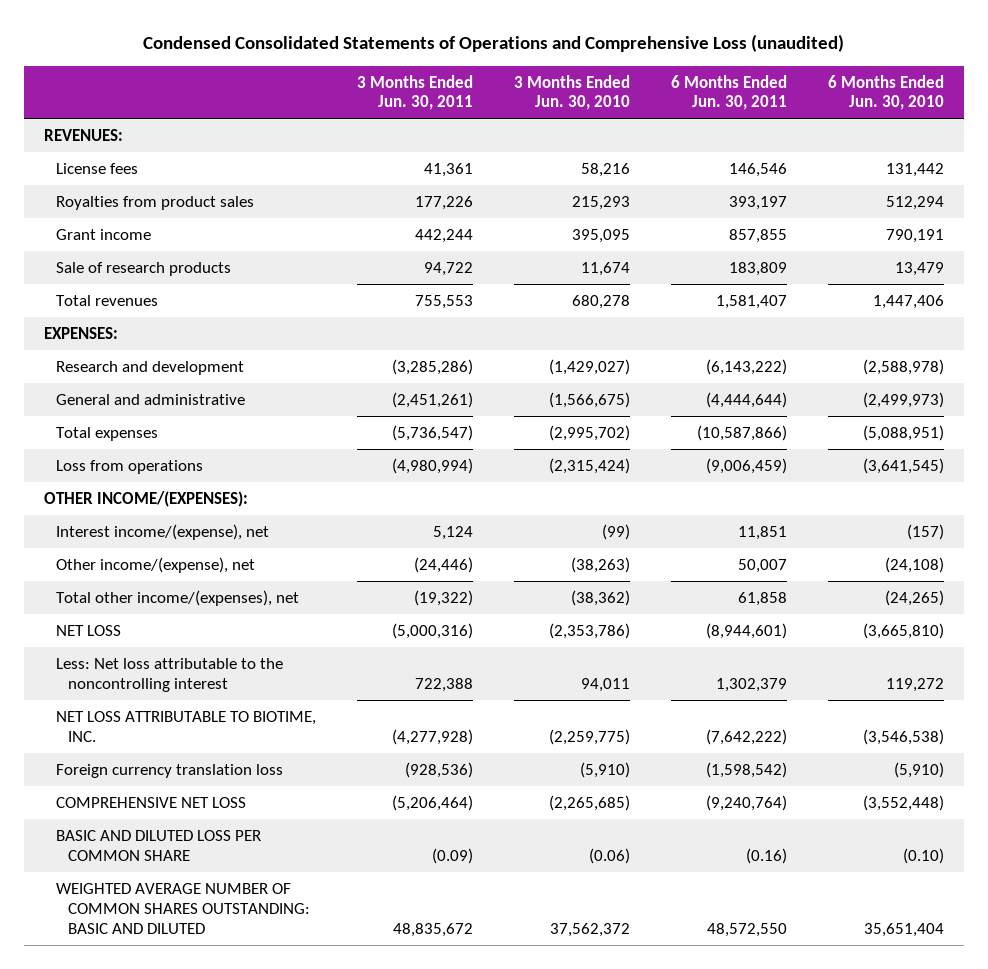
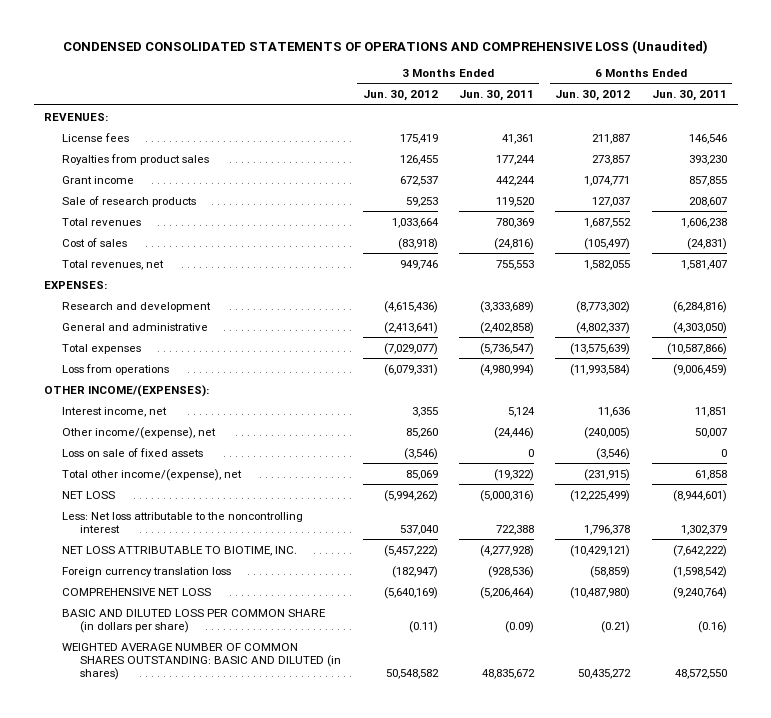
[142,34,844,53] Condensed Consolidated Statements of Operations and Comprehensive Loss (unaudited) -> [62,40,708,55] CONDENSED CONSOLIDATED STATEMENTS OF OPERATIONS AND COMPREHENSIVE LOSS (Unaudited)
[513,74,630,111] 3 Months Ended Jun. 30, 2010 -> none
[827,74,944,111] 6 Months Ended Jun. 30, 2010 -> none
none -> [362,90,438,102] Jun. 30, 2012
none -> [555,90,631,102] Jun. 30, 2012
[414,195,473,210] 177,226 -> [495,154,535,165] 177,244
[728,195,787,210] 393,197 -> [688,154,727,165] 393,230
[423,261,473,276] 94,722 -> [495,196,534,207] 119,520
[728,261,787,276] 183,809 -> [688,196,727,207] 208,607
[414,294,473,309] 755,553 -> [495,217,534,228] 780,369
[715,294,787,309] 1,581,407 -> [680,217,727,228] 1,606,238
none -> [62,237,128,247] Cost of sales
none -> [62,259,165,270] Total revenues, net
[391,358,473,375] (3,285,286) -> [479,300,534,313] (3,333,689)
[705,358,787,375] (6,143,222) -> [672,300,727,313] (6,284,816)
[391,391,473,408] (2,451,261) -> [479,321,534,334] (2,402,858)
[705,391,787,408] (4,444,644) -> [672,321,727,334] (4,303,050)
[55,523,269,540] Interest income/(expense), net -> [62,406,168,417] Interest income, net
none -> [62,447,204,457] Loss on sale of fixed assets
[55,589,299,606] Total other income/(expenses), net -> [62,468,243,481] Total other income/(expense), net
[55,829,261,861] BASIC AND DILUTED LOSS PER COMMON SHARE -> [62,608,327,633] BASIC AND DILUTED LOSS PER COMMON SHARE (in dollars per share)
[55,882,310,934] WEIGHTED AVERAGE NUMBER OF COMMON SHARES OUTSTANDING: BASIC AND DILUTED -> [62,642,342,681] WEIGHTED AVERAGE NUMBER OF COMMON SHARES OUTSTANDING: BASIC AND DILUTED (in shares)

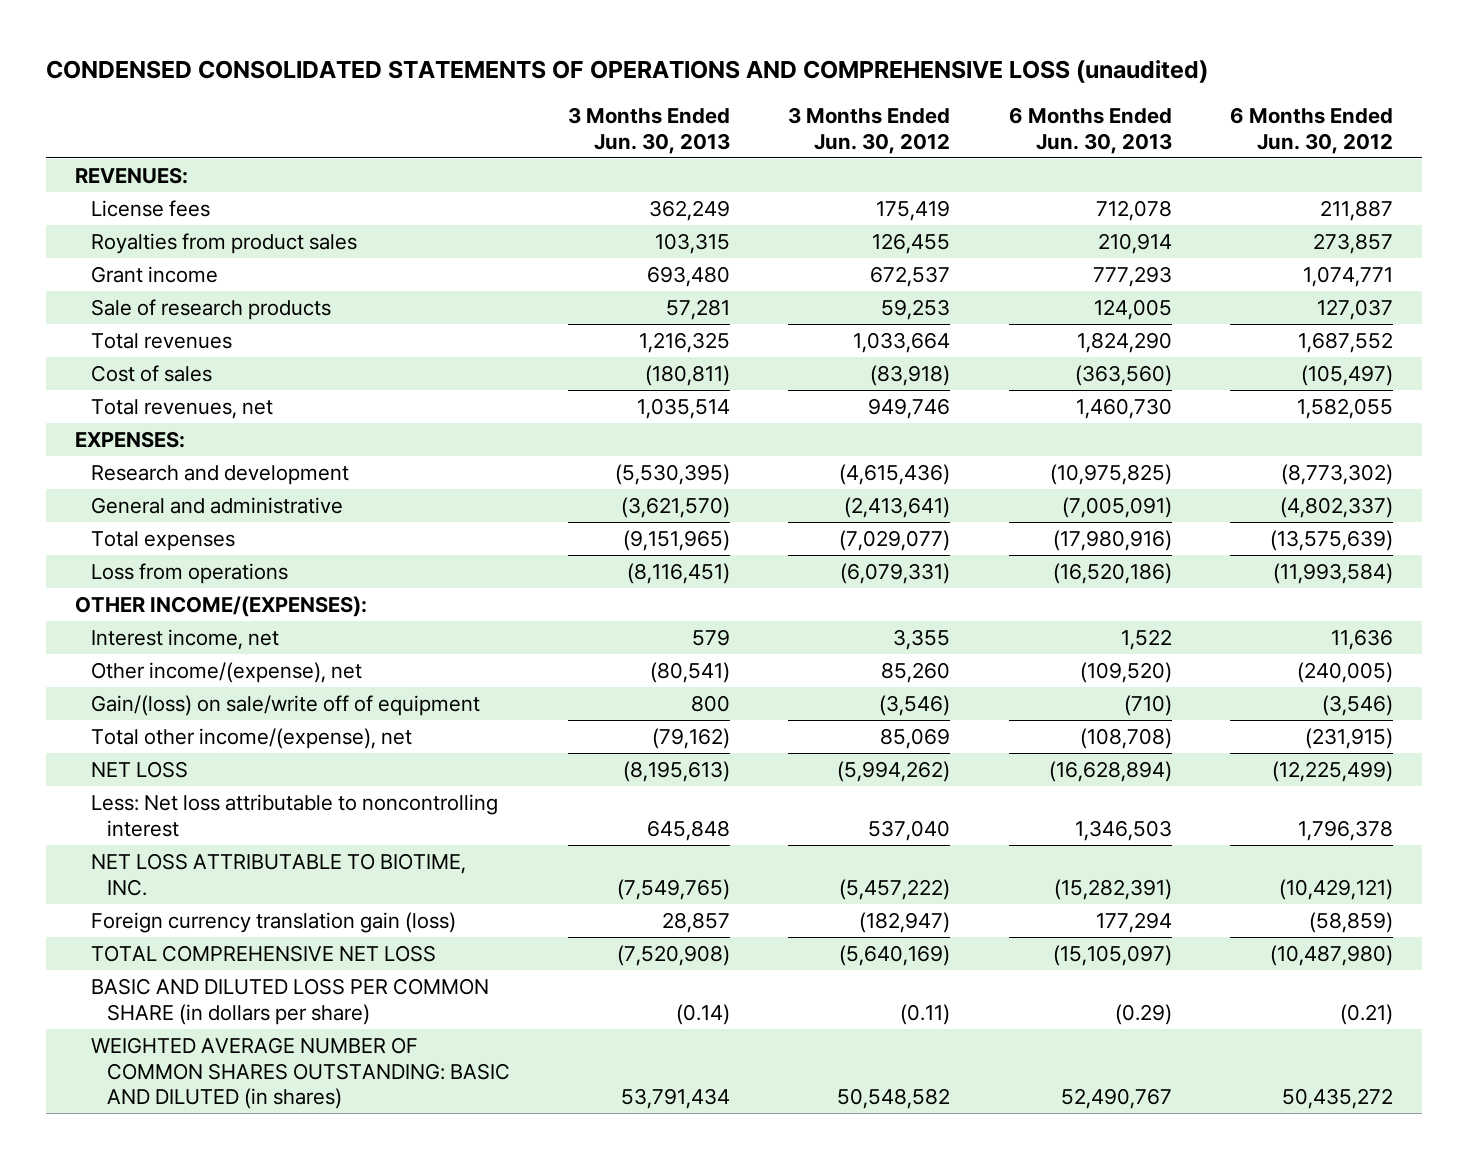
[62,40,708,55] CONDENSED CONSOLIDATED STATEMENTS OF OPERATIONS AND COMPREHENSIVE LOSS (Unaudited) -> [46,60,1209,84] CONDENSED CONSOLIDATED STATEMENTS OF OPERATIONS AND COMPREHENSIVE LOSS (unaudited)
[458,90,534,102] Jun. 30, 2011 -> none
[651,90,727,102] Jun. 30, 2011 -> none
none -> [568,107,731,154] 3 Months Ended Jun. 30, 2013
none -> [1008,107,1172,154] 6 Months Ended Jun. 30, 2013
[62,447,204,457] Loss on sale of fixed assets -> [91,694,481,716] Gain/(loss) on sale/write off of equipment
[62,511,304,533] Less: Net loss attributable to the noncontrolling interest -> [91,793,499,837] Less: Net loss attributable to noncontrolling interest
[62,566,232,577] Foreign currency translation loss -> [91,911,457,933] Foreign currency translation gain (loss)
[62,587,212,596] COMPREHENSIVE NET LOSS -> [91,944,437,962] TOTAL COMPREHENSIVE NET LOSS

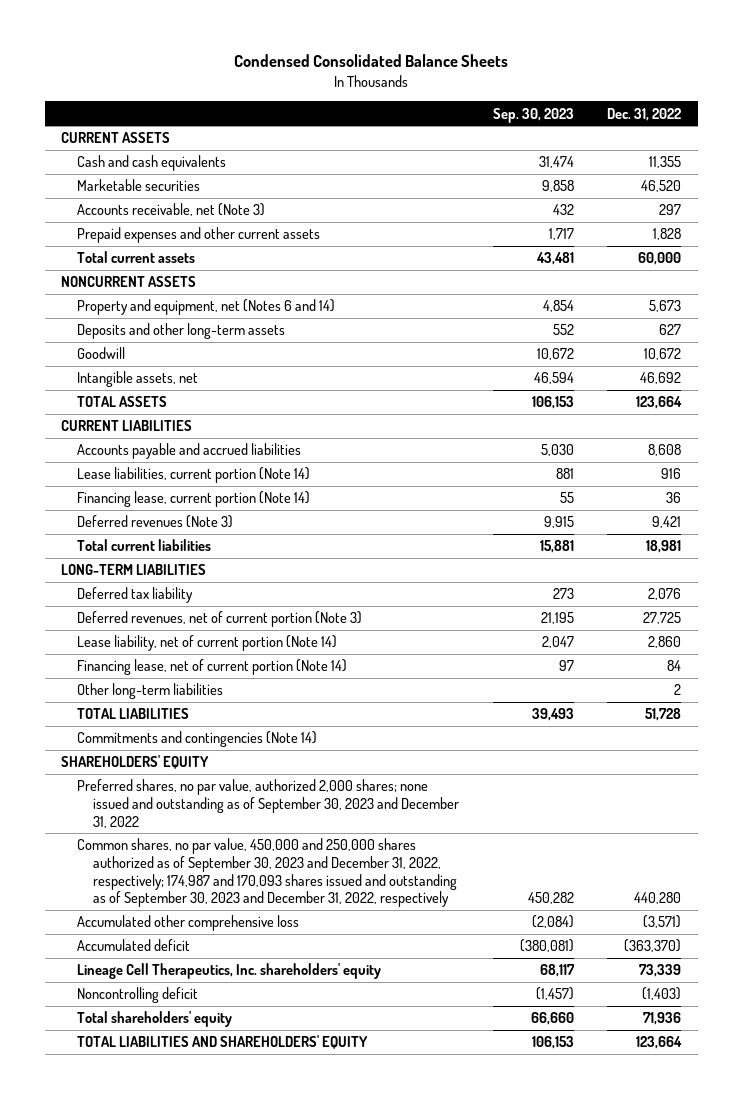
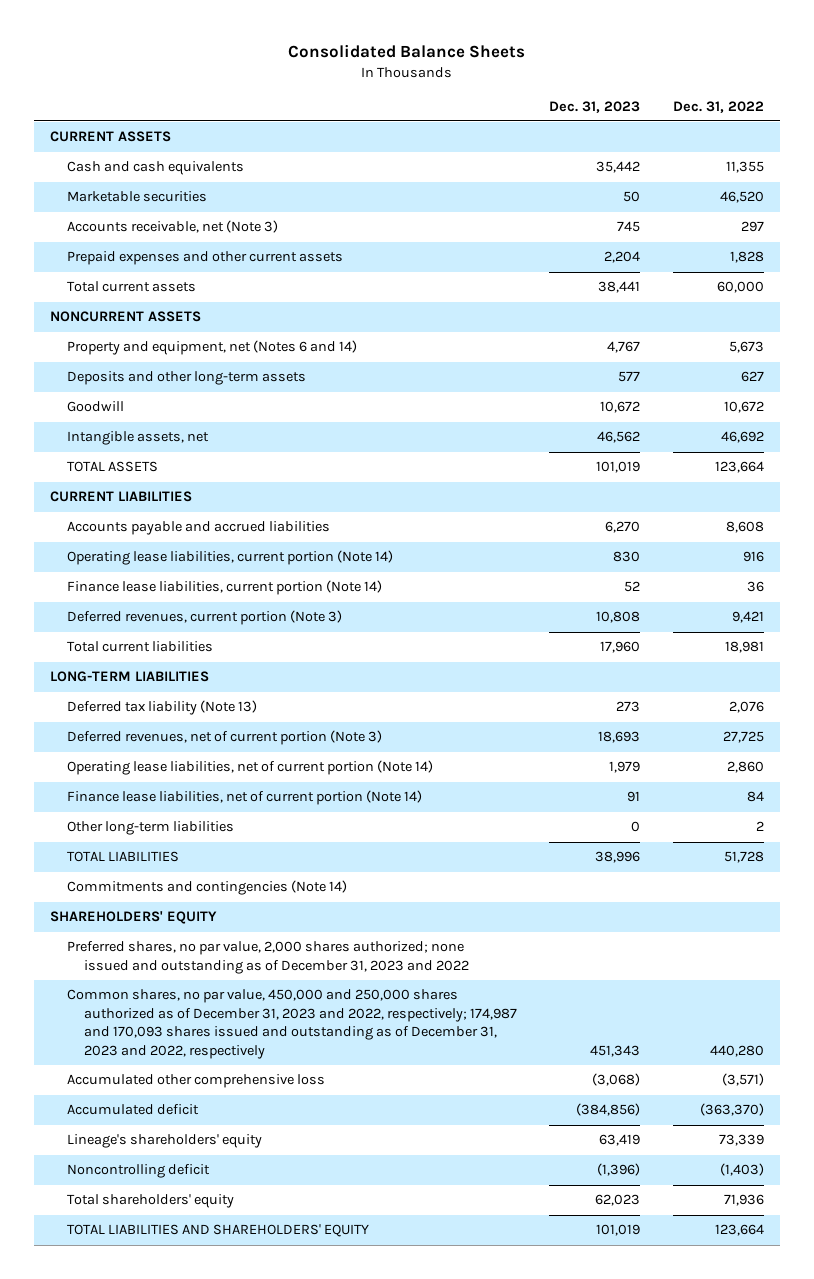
[234,54,509,68] Condensed Consolidated Balance Sheets -> [287,43,525,58] Consolidated Balance Sheets
[492,107,574,123] Sep. 30, 2023 -> none
none -> [549,100,641,113] Dec. 31, 2023
[77,467,311,484] Lease liabilities, current portion (Note 14) -> [66,550,393,566] Operating lease liabilities, current portion (Note 14)
[77,491,311,508] Financing lease, current portion (Note 14) -> [66,580,382,596] Finance lease liabilities, current portion (Note 14)
[77,515,234,529] Deferred revenues (Note 3) -> [66,610,342,626] Deferred revenues, current portion (Note 3)
[77,587,194,604] Deferred tax liability -> [66,700,257,716] Deferred tax liability (Note 13)
[77,635,338,652] Lease liability, net of current portion (Note 14) -> [66,760,433,776] Operating lease liabilities, net of current portion (Note 14)
[77,659,348,676] Financing lease, net of current portion (Note 14) -> [66,790,422,806] Finance lease liabilities, net of current portion (Note 14)
[77,779,460,828] Preferred shares, no par value, authorized 2,000 shares; none issued and outstanding as of September 30, 2023 and December 31, 2022 -> [66,941,469,974] Preferred shares, no par value, 2,000 shares authorized; none issued and outstanding as of December 31, 2023 and 2022
[77,838,458,908] Common shares, no par value, 450,000 and 250,000 shares authorized as of September 30, 2023 and December 31, 2022, respectively; 174,987 and 170,093 shares issued and outstanding as of September 30, 2023 and December 31, 2022, respectively -> [66,989,517,1059] Common shares, no par value, 450,000 and 250,000 shares authorized as of December 31, 2023 and 2022, respectively; 174,987 and 170,093 shares issued and outstanding as of December 31, 2023 and 2022, respectively
[77,963,382,980] Lineage Cell Therapeutics, Inc. shareholders' equity -> [66,1134,262,1149] Lineage's shareholders' equity

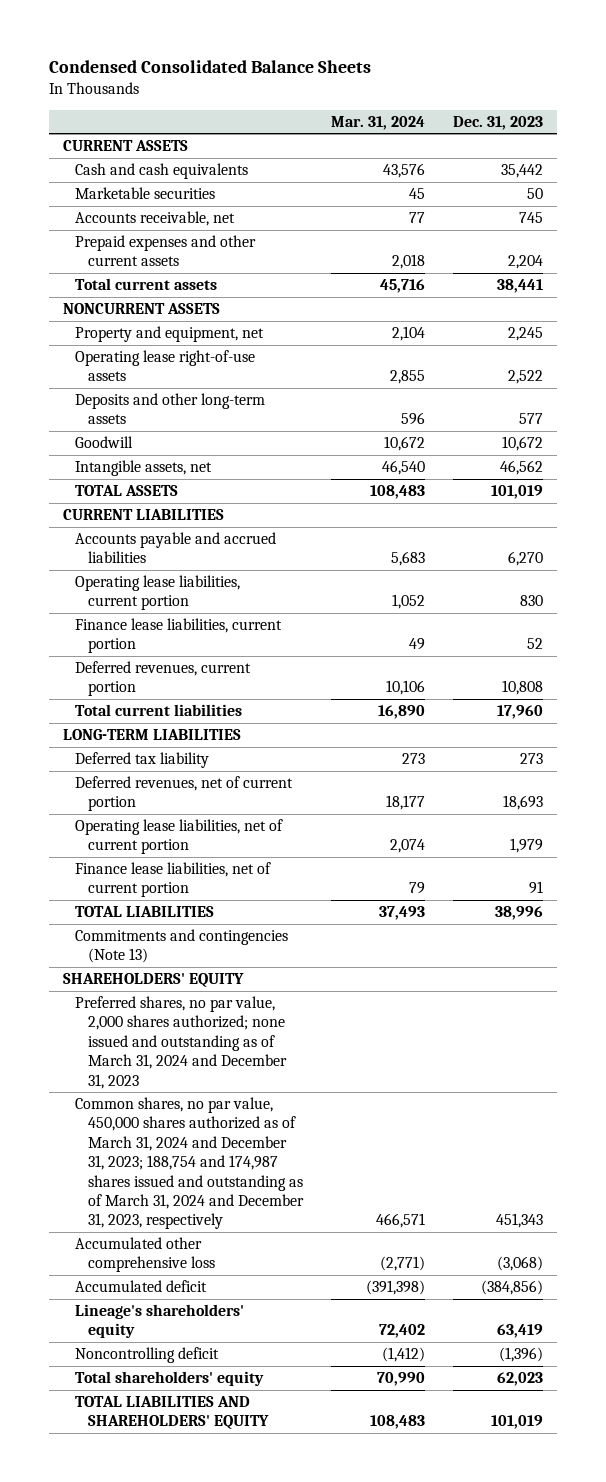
[287,43,525,58] Consolidated Balance Sheets -> [48,59,371,73] Condensed Consolidated Balance Sheets
[672,100,764,113] Dec. 31, 2022 -> none
none -> [330,115,425,130] Mar. 31, 2024
[66,220,278,234] Accounts receivable, net (Note 3) -> [75,211,236,227] Accounts receivable, net
[66,340,357,356] Property and equipment, net (Notes 6 and 14) -> [75,326,265,343] Property and equipment, net
[607,341,641,354] 4,767 -> [507,327,543,342] 2,245
none -> [75,350,256,382] Operating lease right-of-use assets
[66,550,393,566] Operating lease liabilities, current portion (Note 14) -> [75,575,241,611] Operating lease liabilities, current portion
[66,580,382,596] Finance lease liabilities, current portion (Note 14) -> [75,618,283,654] Finance lease liabilities, current portion
[66,610,342,626] Deferred revenues, current portion (Note 3) -> [75,661,252,697] Deferred revenues, current portion
[66,821,234,836] Other long-term liabilities -> none
[66,700,257,716] Deferred tax liability (Note 13) -> [75,752,210,769] Deferred tax liability
[66,730,382,746] Deferred revenues, net of current portion (Note 3) -> [75,776,294,812] Deferred revenues, net of current portion
[66,760,433,776] Operating lease liabilities, net of current portion (Note 14) -> [75,819,284,855] Operating lease liabilities, net of current portion
[66,790,422,806] Finance lease liabilities, net of current portion (Note 14) -> [75,862,272,898] Finance lease liabilities, net of current portion
[66,880,347,896] Commitments and contingencies (Note 14) -> [75,929,289,964] Commitments and contingencies (Note 13)
[66,941,469,974] Preferred shares, no par value, 2,000 shares authorized; none issued and outstanding as of December 31, 2023 and 2022 -> [75,996,287,1089] Preferred shares, no par value, 2,000 shares authorized; none issued and outstanding as of March 31, 2024 and December 31, 2023
[66,989,517,1059] Common shares, no par value, 450,000 and 250,000 shares authorized as of December 31, 2023 and 2022, respectively; 174,987 and 170,093 shares issued and outstanding as of December 31, 2023 and 2022, respectively -> [75,1097,304,1230] Common shares, no par value, 450,000 shares authorized as of March 31, 2024 and December 31, 2023; 188,754 and 174,987 shares issued and outstanding as of March 31, 2024 and December 31, 2023, respectively

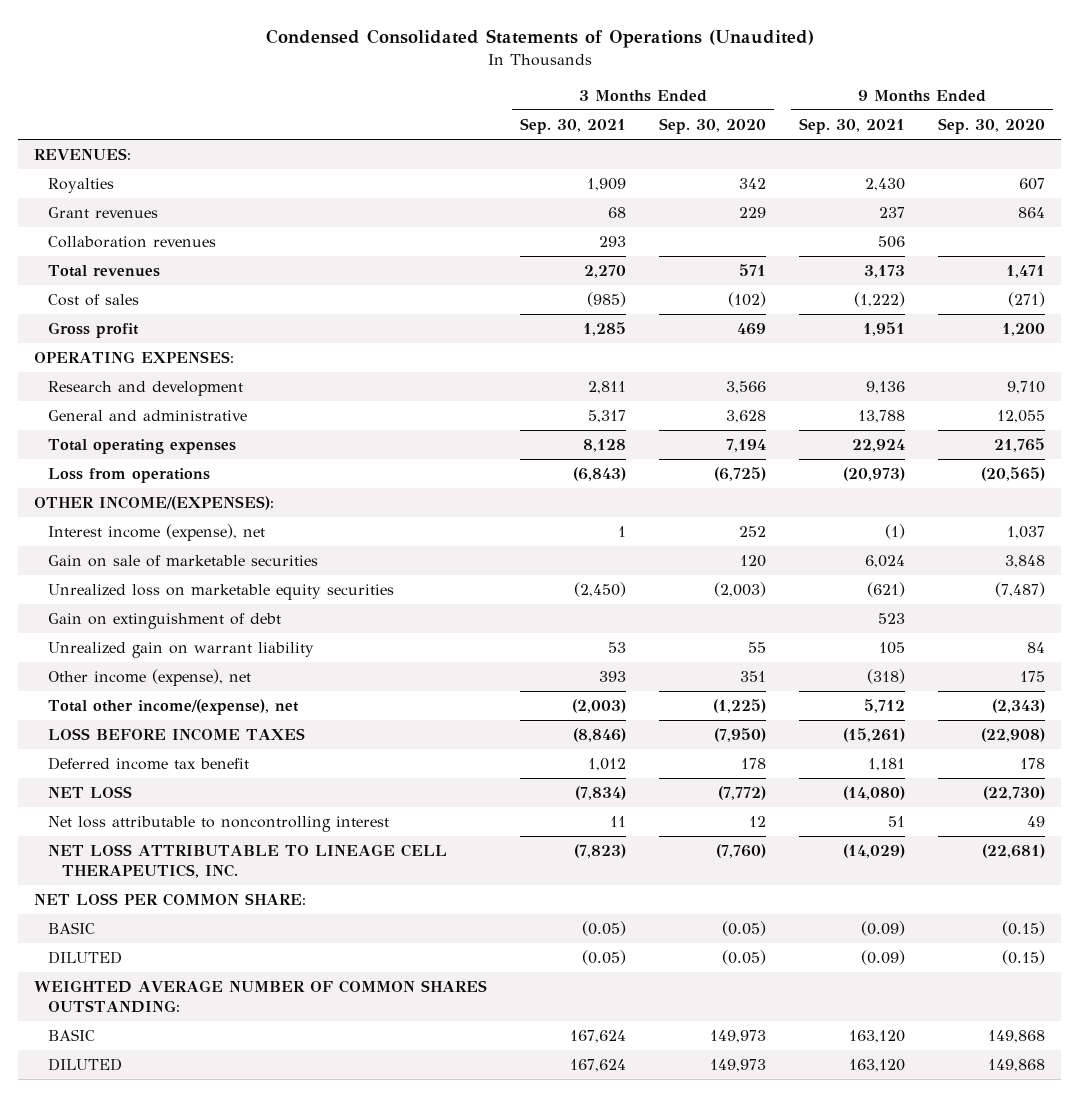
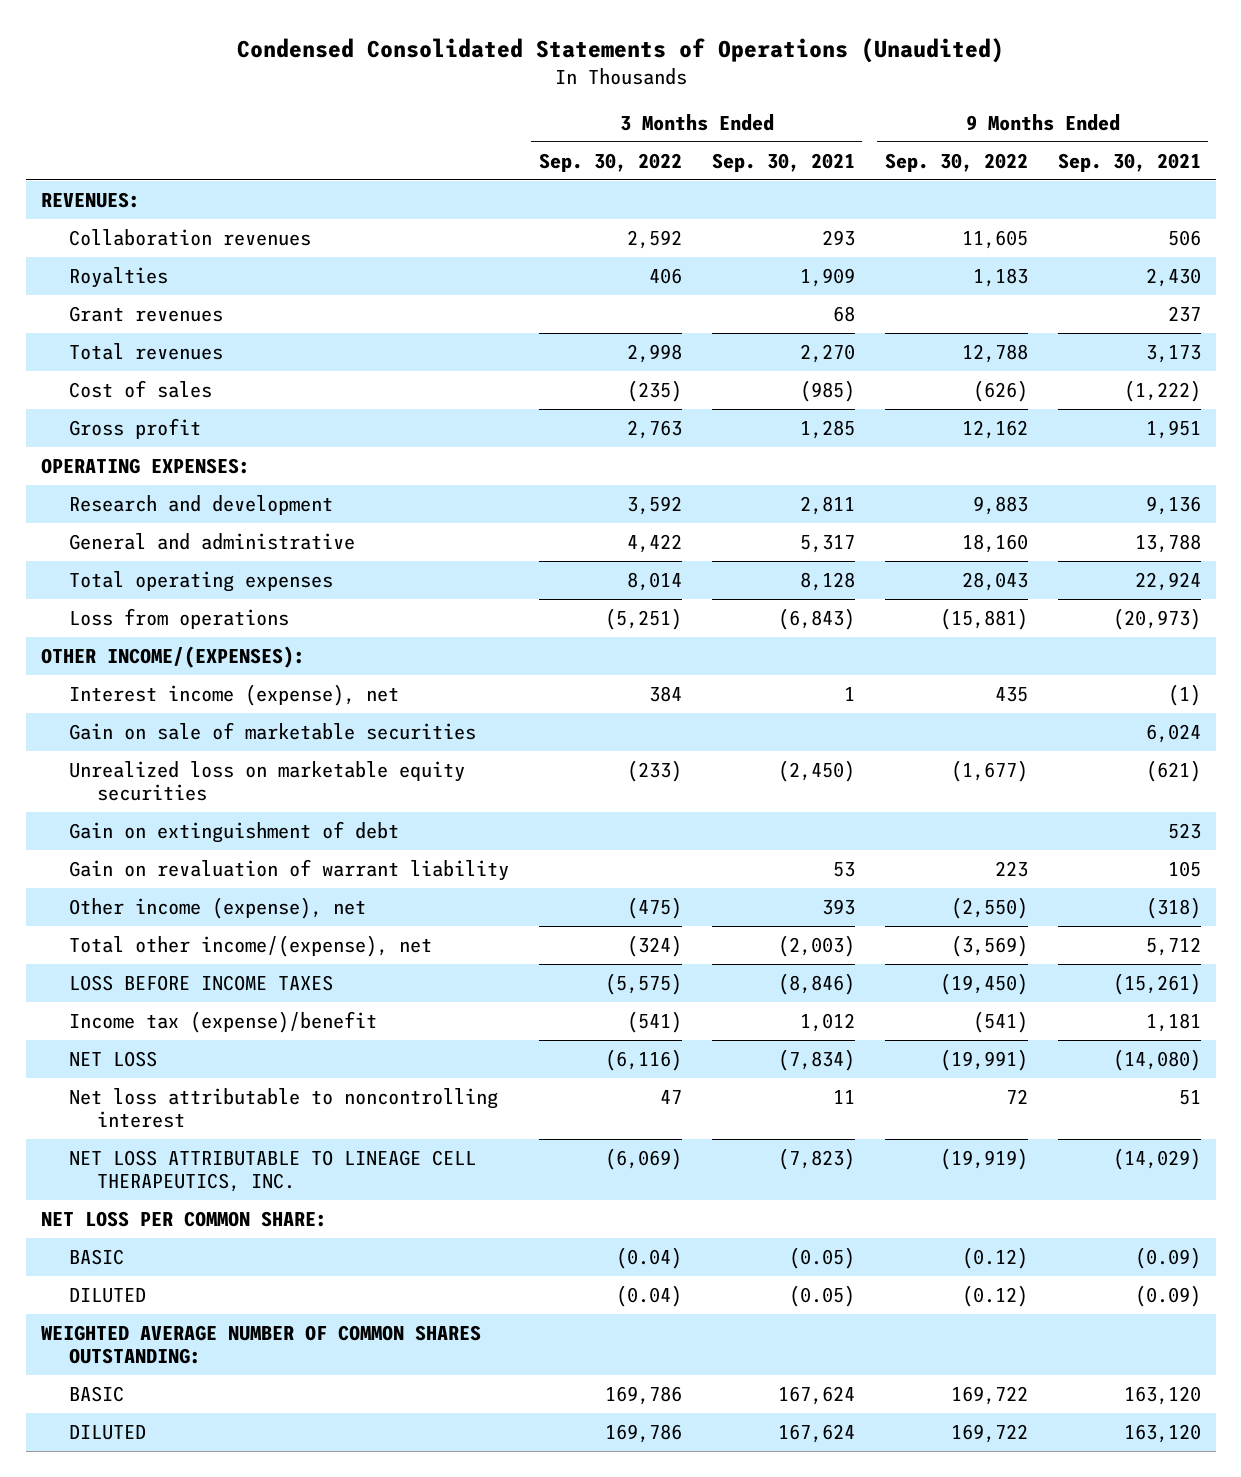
[659,118,767,135] Sep. 30, 2020 -> none
[937,118,1045,135] Sep. 30, 2020 -> none
none -> [538,152,682,172] Sep. 30, 2022
none -> [884,152,1028,172] Sep. 30, 2022
[48,236,217,249] Collaboration revenues -> [68,229,311,247] Collaboration revenues
[48,642,315,659] Unrealized gain on warrant liability -> [68,859,509,882] Gain on revaluation of warrant liability
[48,757,250,771] Deferred income tax benefit -> [68,1011,377,1034] Income tax (expense)/benefit

